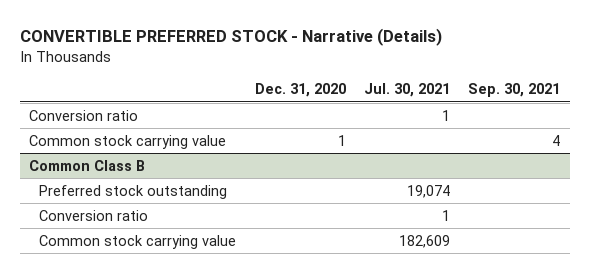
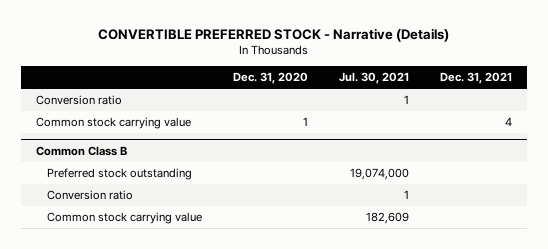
[468,83,561,98] Sep. 30, 2021 -> none
none -> [439,72,512,85] Dec. 31, 2021
[406,184,450,198] 19,074 -> [349,168,409,181] 19,074,000

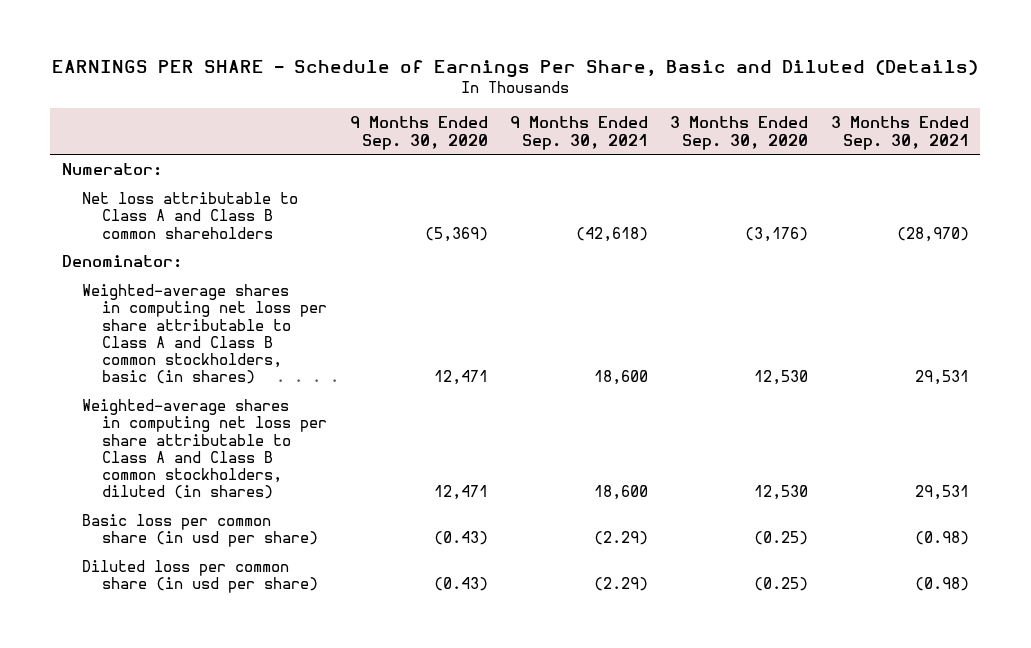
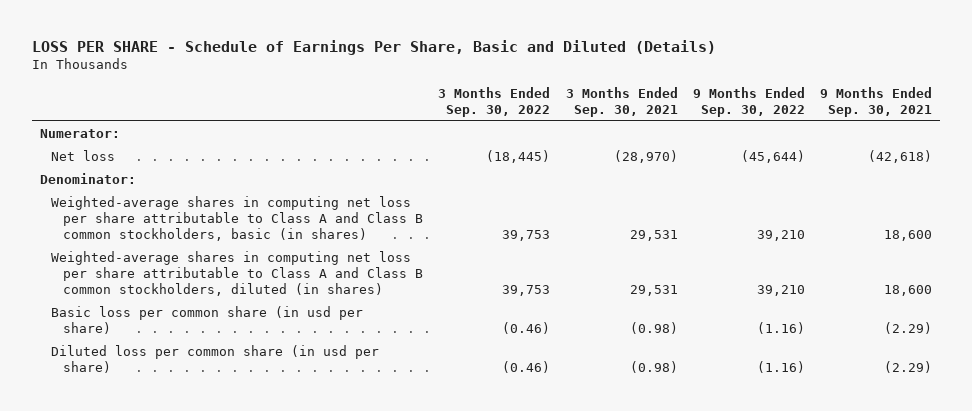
[52,60,979,79] EARNINGS PER SHARE - Schedule of Earnings Per Share, Basic and Diluted (Details) -> [31,39,716,55] LOSS PER SHARE - Schedule of Earnings Per Share, Basic and Diluted (Details)
[349,116,488,150] 9 Months Ended Sep. 30, 2020 -> none
[670,116,809,150] 3 Months Ended Sep. 30, 2020 -> none
none -> [438,86,551,117] 3 Months Ended Sep. 30, 2022
none -> [693,86,806,117] 9 Months Ended Sep. 30, 2022
[82,192,299,239] Net loss attributable to Class A and Class B common shareholders -> [51,150,116,162] Net loss

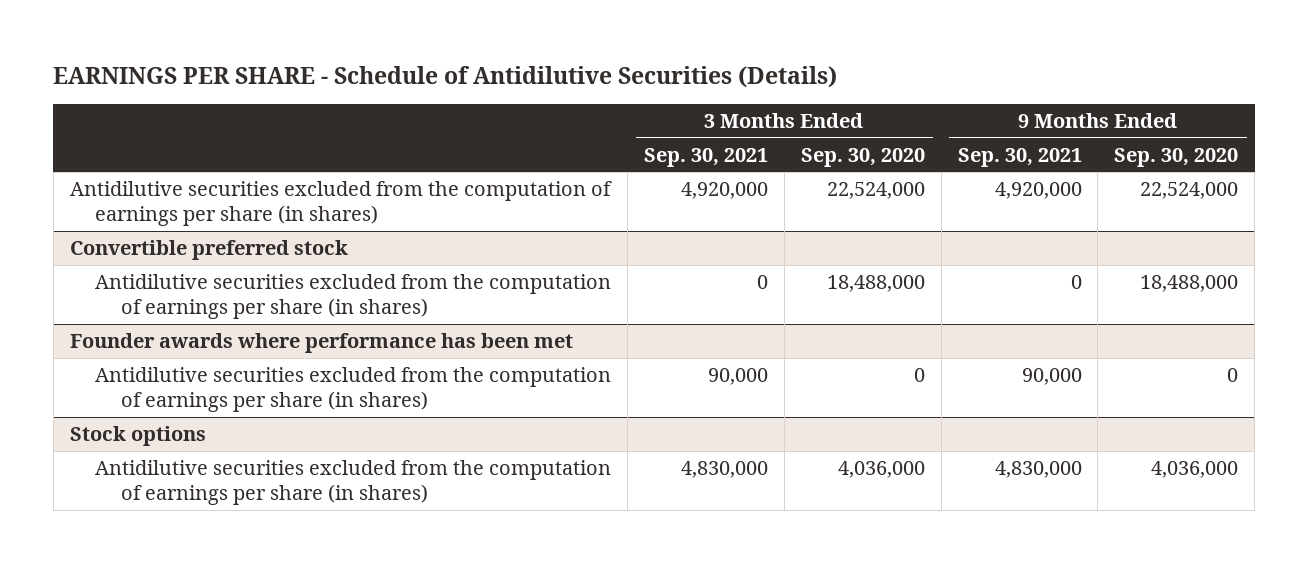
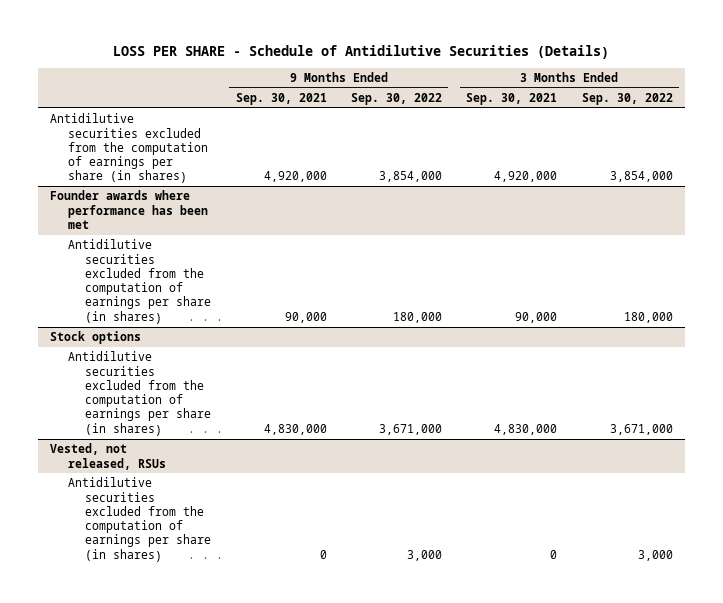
[53,66,838,89] EARNINGS PER SHARE - Schedule of Antidilutive Securities (Details) -> [113,45,610,60] LOSS PER SHARE - Schedule of Antidilutive Securities (Details)
[800,147,925,167] Sep. 30, 2020 -> none
[1114,147,1239,167] Sep. 30, 2020 -> none
none -> [350,92,442,105] Sep. 30, 2022
none -> [581,92,673,105] Sep. 30, 2022
[69,239,348,260] Convertible preferred stock -> none
[95,273,612,319] Antidilutive securities excluded from the computation of earnings per share (in shares) -> none
none -> [50,443,166,470] Vested, not released, RSUs
none -> [67,477,212,562] Antidilutive securities excluded from the computation of earnings per share (in shares)

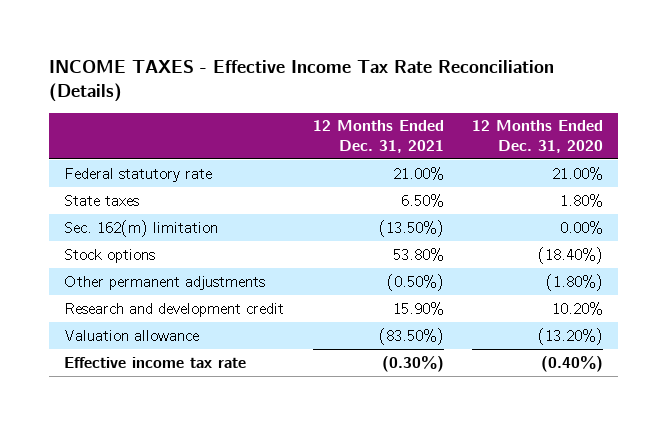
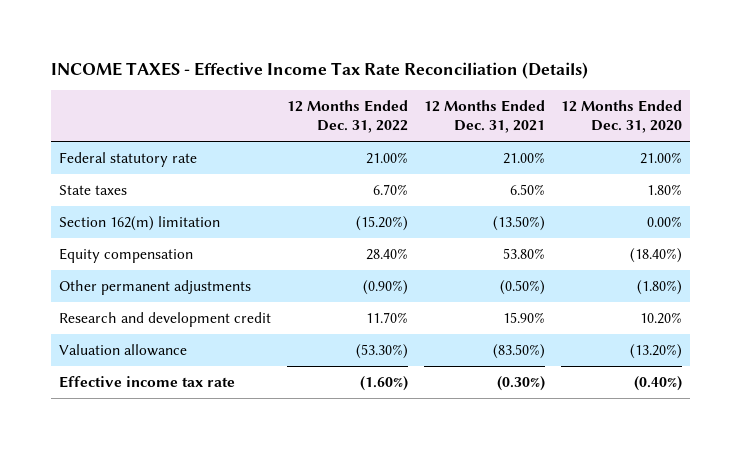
none -> [286,99,408,134] 12 Months Ended Dec. 31, 2022
[63,219,218,237] Sec. 162(m) limitation -> [58,215,220,231] Section 162(m) limitation
[63,248,155,263] Stock options -> [58,247,193,263] Equity compensation

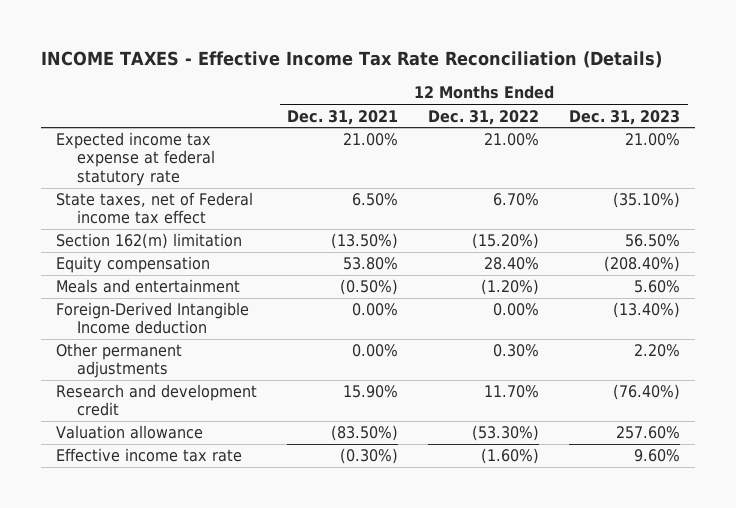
[560,99,682,134] 12 Months Ended Dec. 31, 2020 -> none
none -> [569,109,681,125] Dec. 31, 2023
[58,151,197,167] Federal statutory rate -> [56,132,215,186] Expected income tax expense at federal statutory rate
[58,184,127,195] State taxes -> [56,192,254,225] State taxes, net of Federal income tax effect
none -> [56,279,241,294] Meals and entertainment
none -> [56,302,250,335] Foreign-Derived Intangible Income deduction
[362,279,408,295] (0.90%) -> [493,344,540,358] 0.30%
[499,279,545,295] (0.50%) -> [352,344,399,358] 0.00%

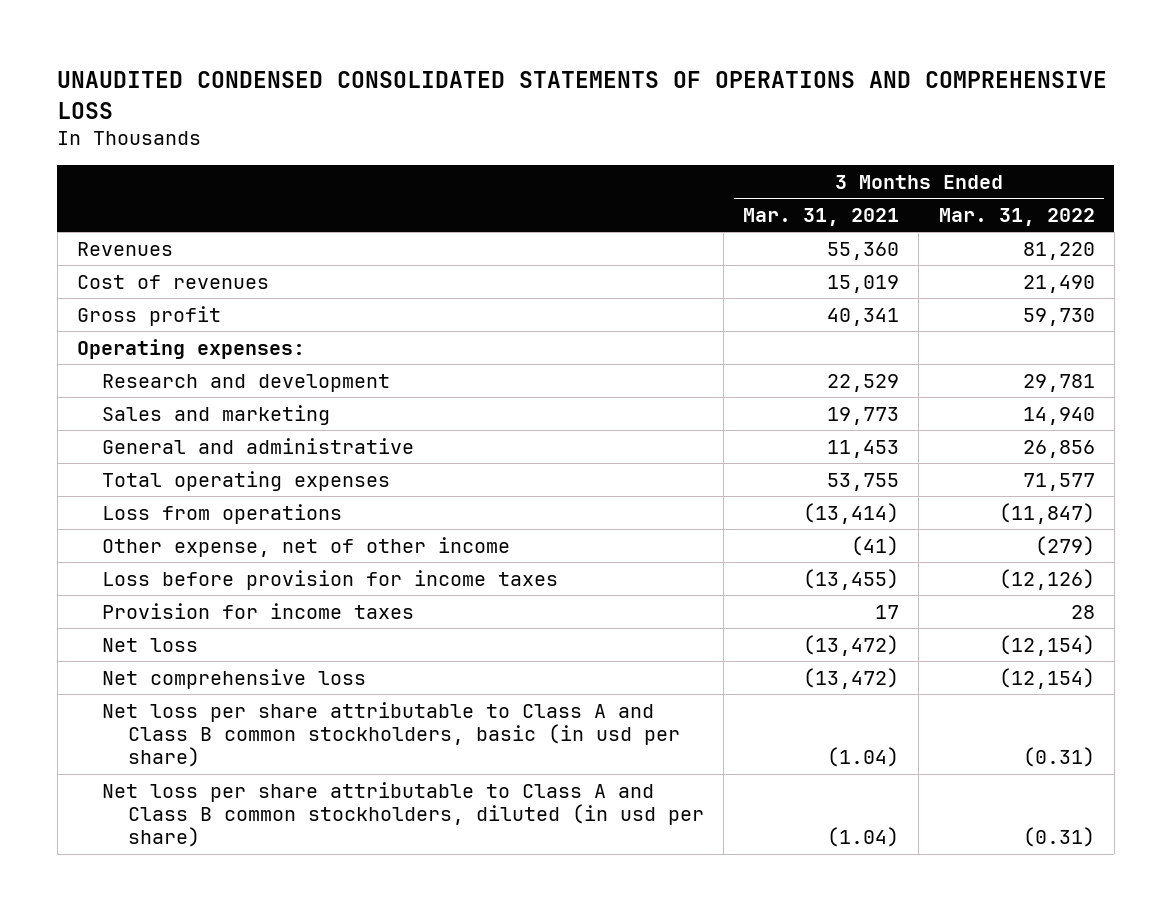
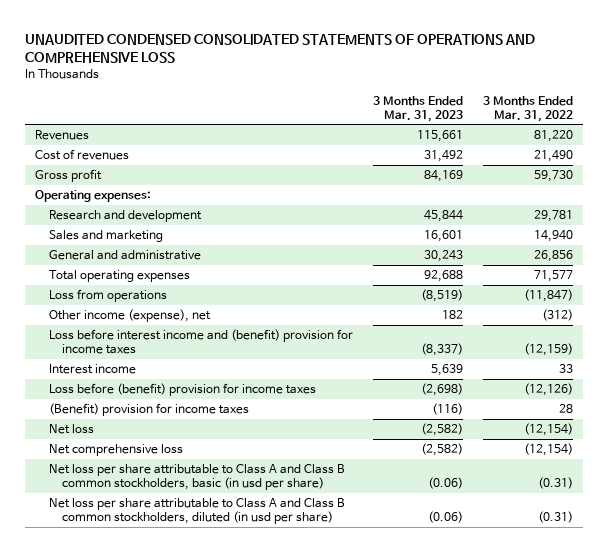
[743,207,900,226] Mar. 31, 2021 -> none
none -> [372,95,463,122] 3 Months Ended Mar. 31, 2023
[102,536,511,557] Other expense, net of other income -> [48,309,211,323] Other income (expense), net
[1034,535,1095,556] (279) -> [541,309,573,322] (312)
none -> [48,329,353,355] Loss before interest income and (benefit) provision for income taxes
none -> [48,364,136,375] Interest income
[102,569,559,590] Loss before provision for income taxes -> [48,383,316,397] Loss before (benefit) provision for income taxes
[102,602,415,619] Provision for income taxes -> [48,403,249,417] (Benefit) provision for income taxes

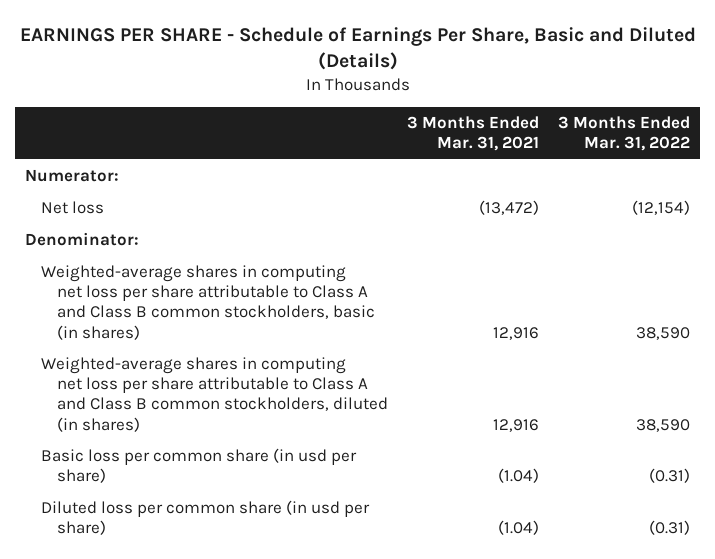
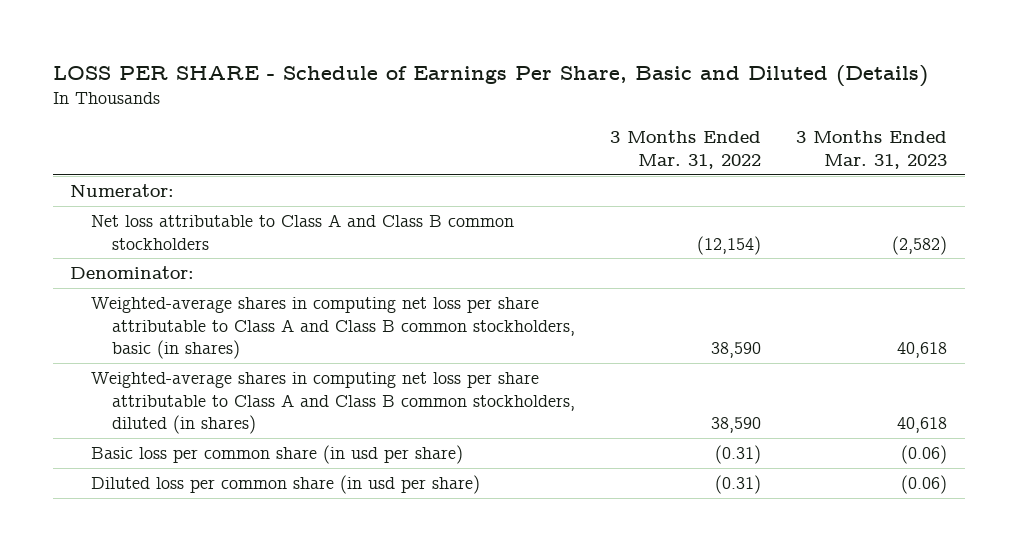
[19,27,696,71] EARNINGS PER SHARE - Schedule of Earnings Per Share, Basic and Diluted (Details) -> [52,65,928,88] LOSS PER SHARE - Schedule of Earnings Per Share, Basic and Diluted (Details)
[407,116,540,152] 3 Months Ended Mar. 31, 2021 -> none
none -> [796,130,948,169] 3 Months Ended Mar. 31, 2023
[41,201,105,215] Net loss -> [91,214,515,250] Net loss attributable to Class A and Class B common stockholders

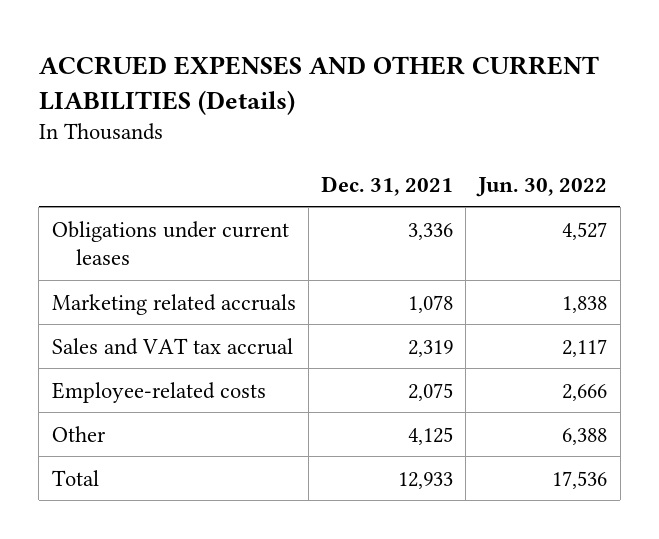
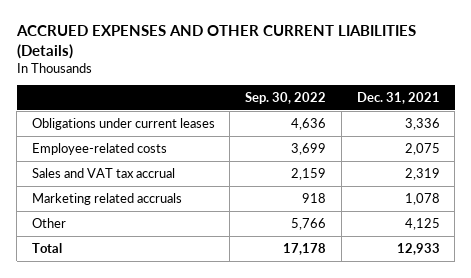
[476,176,608,197] Jun. 30, 2022 -> none
none -> [245,92,327,105] Sep. 30, 2022
[51,337,293,355] Sales and VAT tax accrual -> [31,167,175,178] Sales and VAT tax accrual
[51,293,296,315] Marketing related accruals -> [31,192,182,205] Marketing related accruals

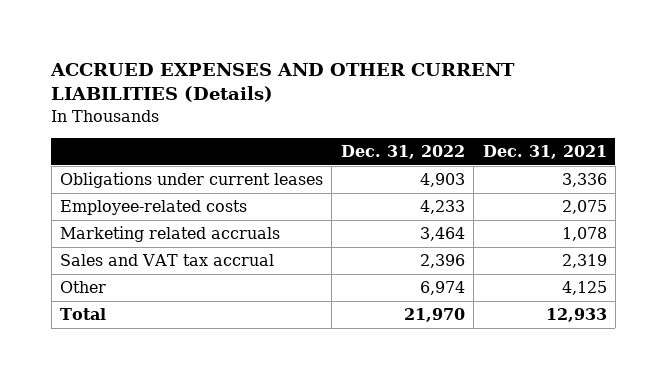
[245,92,327,105] Sep. 30, 2022 -> none
none -> [340,145,465,160] Dec. 31, 2022
[31,167,175,178] Sales and VAT tax accrual -> [60,254,275,267] Sales and VAT tax accrual

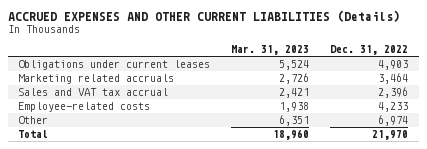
[482,145,607,160] Dec. 31, 2021 -> none
none -> [231,45,310,56] Mar. 31, 2023
[60,200,248,216] Employee-related costs -> [18,102,151,113] Employee-related costs

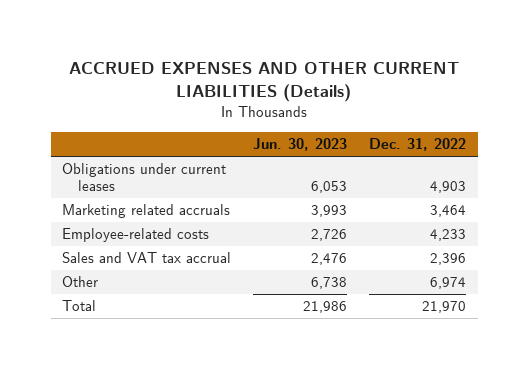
[231,45,310,56] Mar. 31, 2023 -> none
none -> [253,138,348,152] Jun. 30, 2023
[18,88,169,97] Sales and VAT tax accrual -> [62,252,232,264] Sales and VAT tax accrual

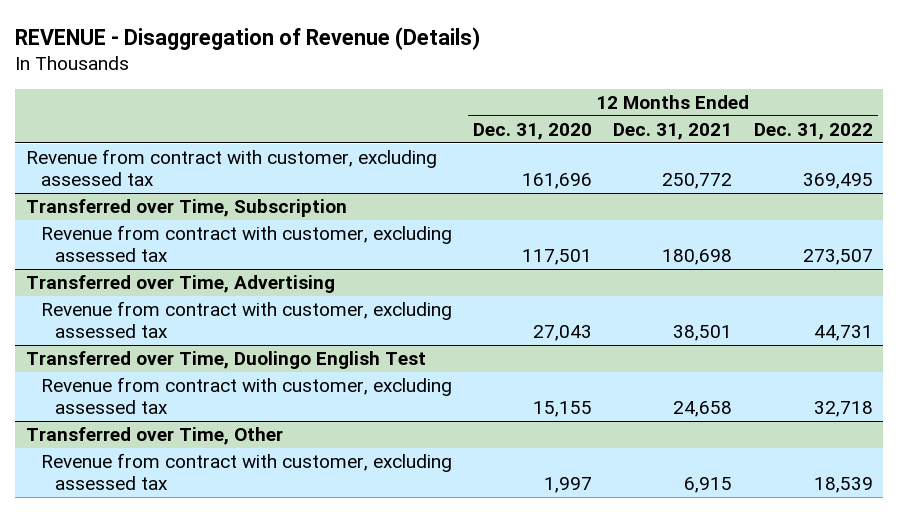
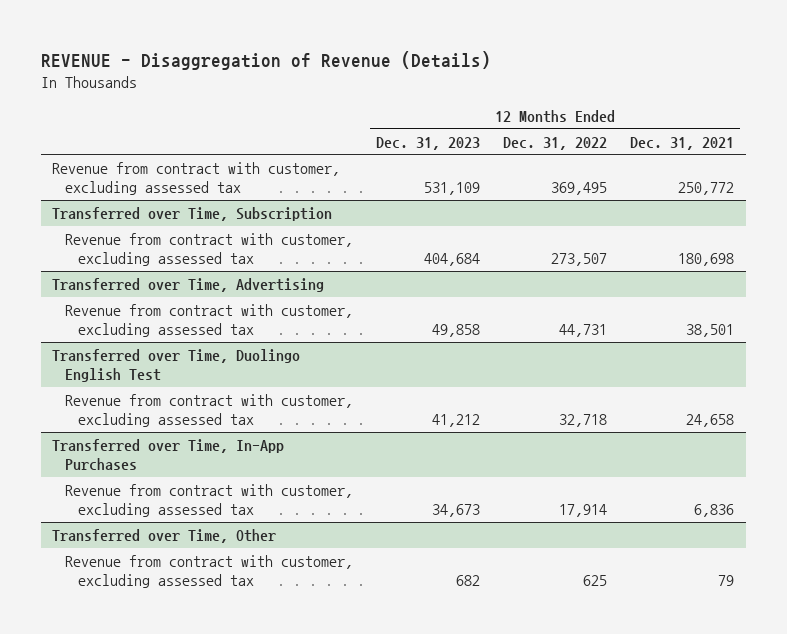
[472,122,592,140] Dec. 31, 2020 -> none
none -> [376,136,481,150] Dec. 31, 2023
none -> [52,438,285,472] Transferred over Time, In-App Purchases
none -> [65,483,354,518] Revenue from contract with customer, excluding assessed tax
[684,476,733,493] 6,915 -> [718,575,735,587] 79
[813,476,873,493] 18,539 -> [583,575,608,587] 625

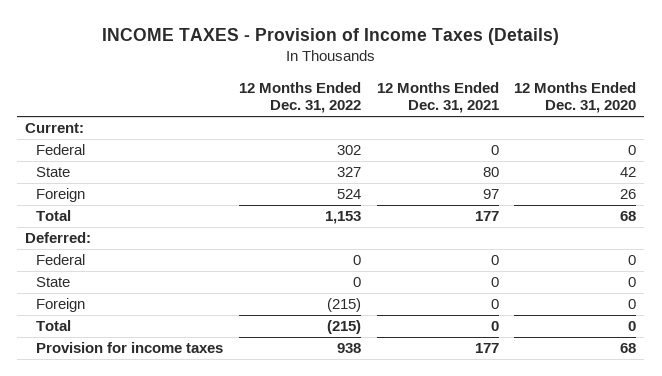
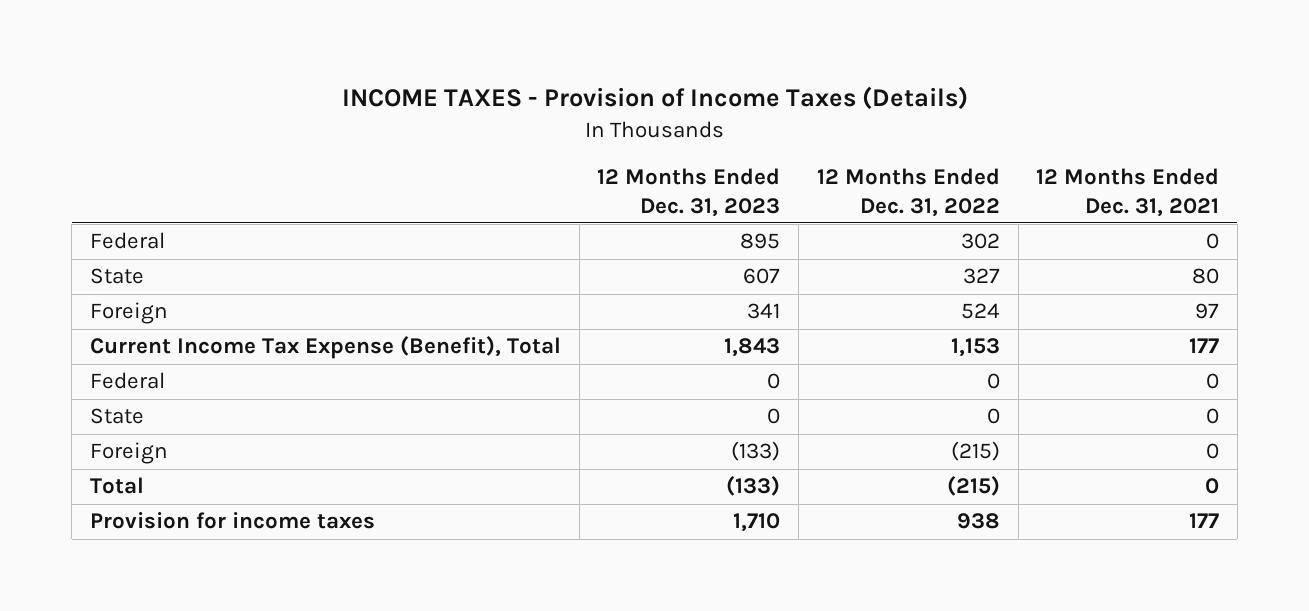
[514,81,637,114] 12 Months Ended Dec. 31, 2020 -> none
none -> [597,167,781,217] 12 Months Ended Dec. 31, 2023
[25,123,85,134] Current: -> none
[25,232,92,244] Deferred: -> none
[35,210,71,222] Total -> [89,336,561,360] Current Income Tax Expense (Benefit), Total

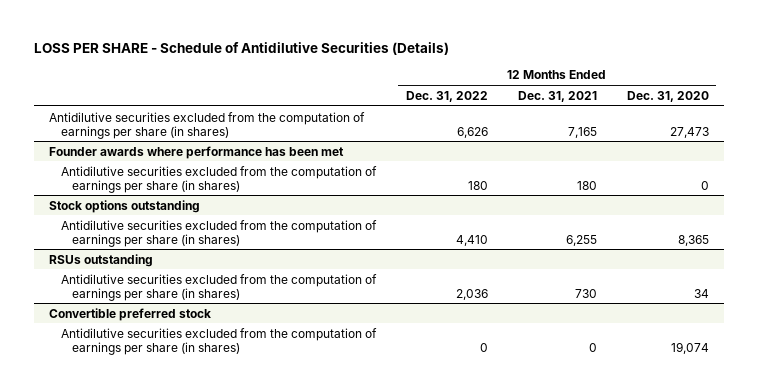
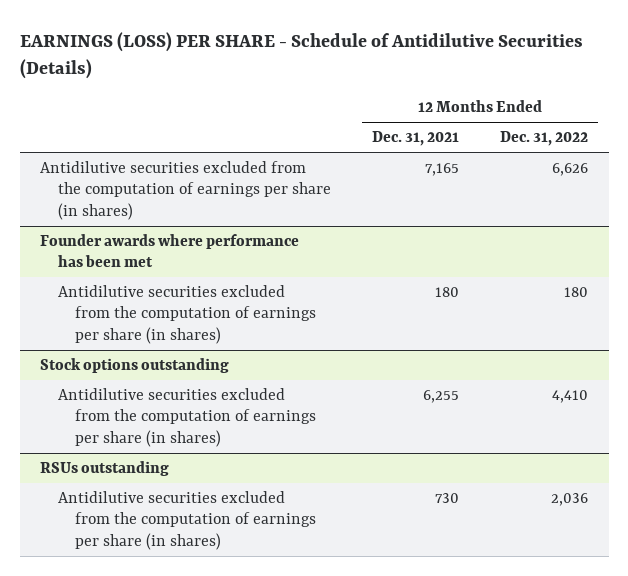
[34,41,450,55] LOSS PER SHARE - Schedule of Antidilutive Securities (Details) -> [19,31,583,80] EARNINGS (LOSS) PER SHARE - Schedule of Antidilutive Securities (Details)
[626,90,709,102] Dec. 31, 2020 -> none
[49,307,212,321] Convertible preferred stock -> none
[60,327,377,355] Antidilutive securities excluded from the computation of earnings per share (in shares) -> none

